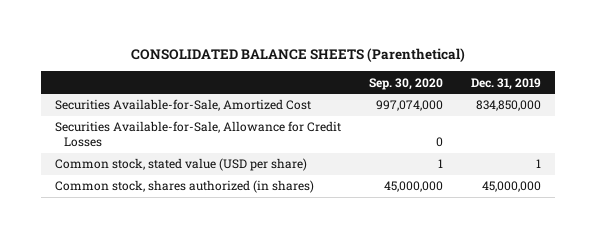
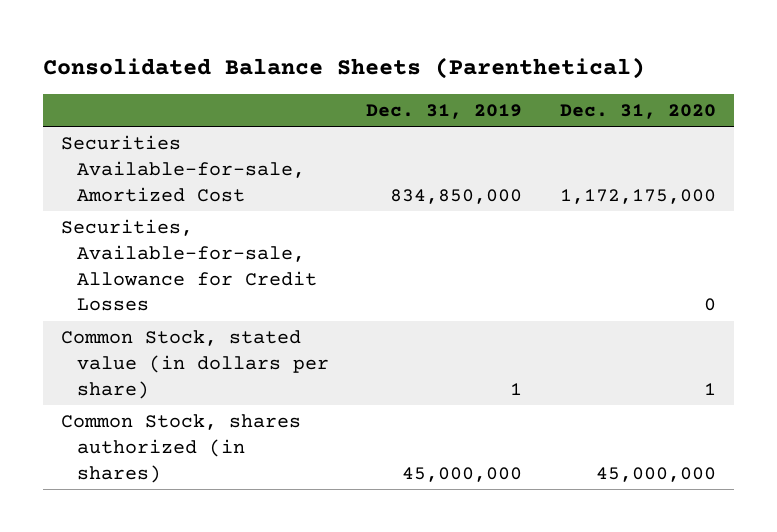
[130,48,465,63] CONSOLIDATED BALANCE SHEETS (Parenthetical) -> [42,57,645,80] Consolidated Balance Sheets (Parenthetical)
[368,77,443,90] Sep. 30, 2020 -> none
none -> [559,104,716,120] Dec. 31, 2020
[54,99,311,112] Securities Available-for-Sale, Amortized Cost -> [61,134,306,202] Securities Available-for-sale, Amortized Cost
[54,121,341,148] Securities Available-for-Sale, Allowance for Credit Losses -> [61,218,318,312] Securities, Available-for-sale, Allowance for Credit Losses
[54,158,307,172] Common stock, stated value (USD per share) -> [61,329,330,399] Common Stock, stated value (in dollars per share)
[54,180,314,194] Common stock, shares authorized (in shares) -> [61,413,302,483] Common Stock, shares authorized (in shares)

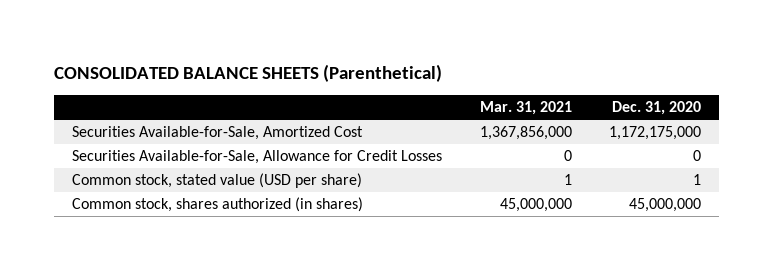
[42,57,645,80] Consolidated Balance Sheets (Parenthetical) -> [53,63,442,82] CONSOLIDATED BALANCE SHEETS (Parenthetical)
[366,104,523,120] Dec. 31, 2019 -> none
none -> [479,101,572,116] Mar. 31, 2021
[61,134,306,202] Securities Available-for-sale, Amortized Cost -> [72,126,364,141] Securities Available-for-Sale, Amortized Cost
[61,218,318,312] Securities, Available-for-sale, Allowance for Credit Losses -> [72,150,443,165] Securities Available-for-Sale, Allowance for Credit Losses
[61,329,330,399] Common Stock, stated value (in dollars per share) -> [72,173,363,189] Common stock, stated value (USD per share)
[61,413,302,483] Common Stock, shares authorized (in shares) -> [72,197,364,213] Common stock, shares authorized (in shares)

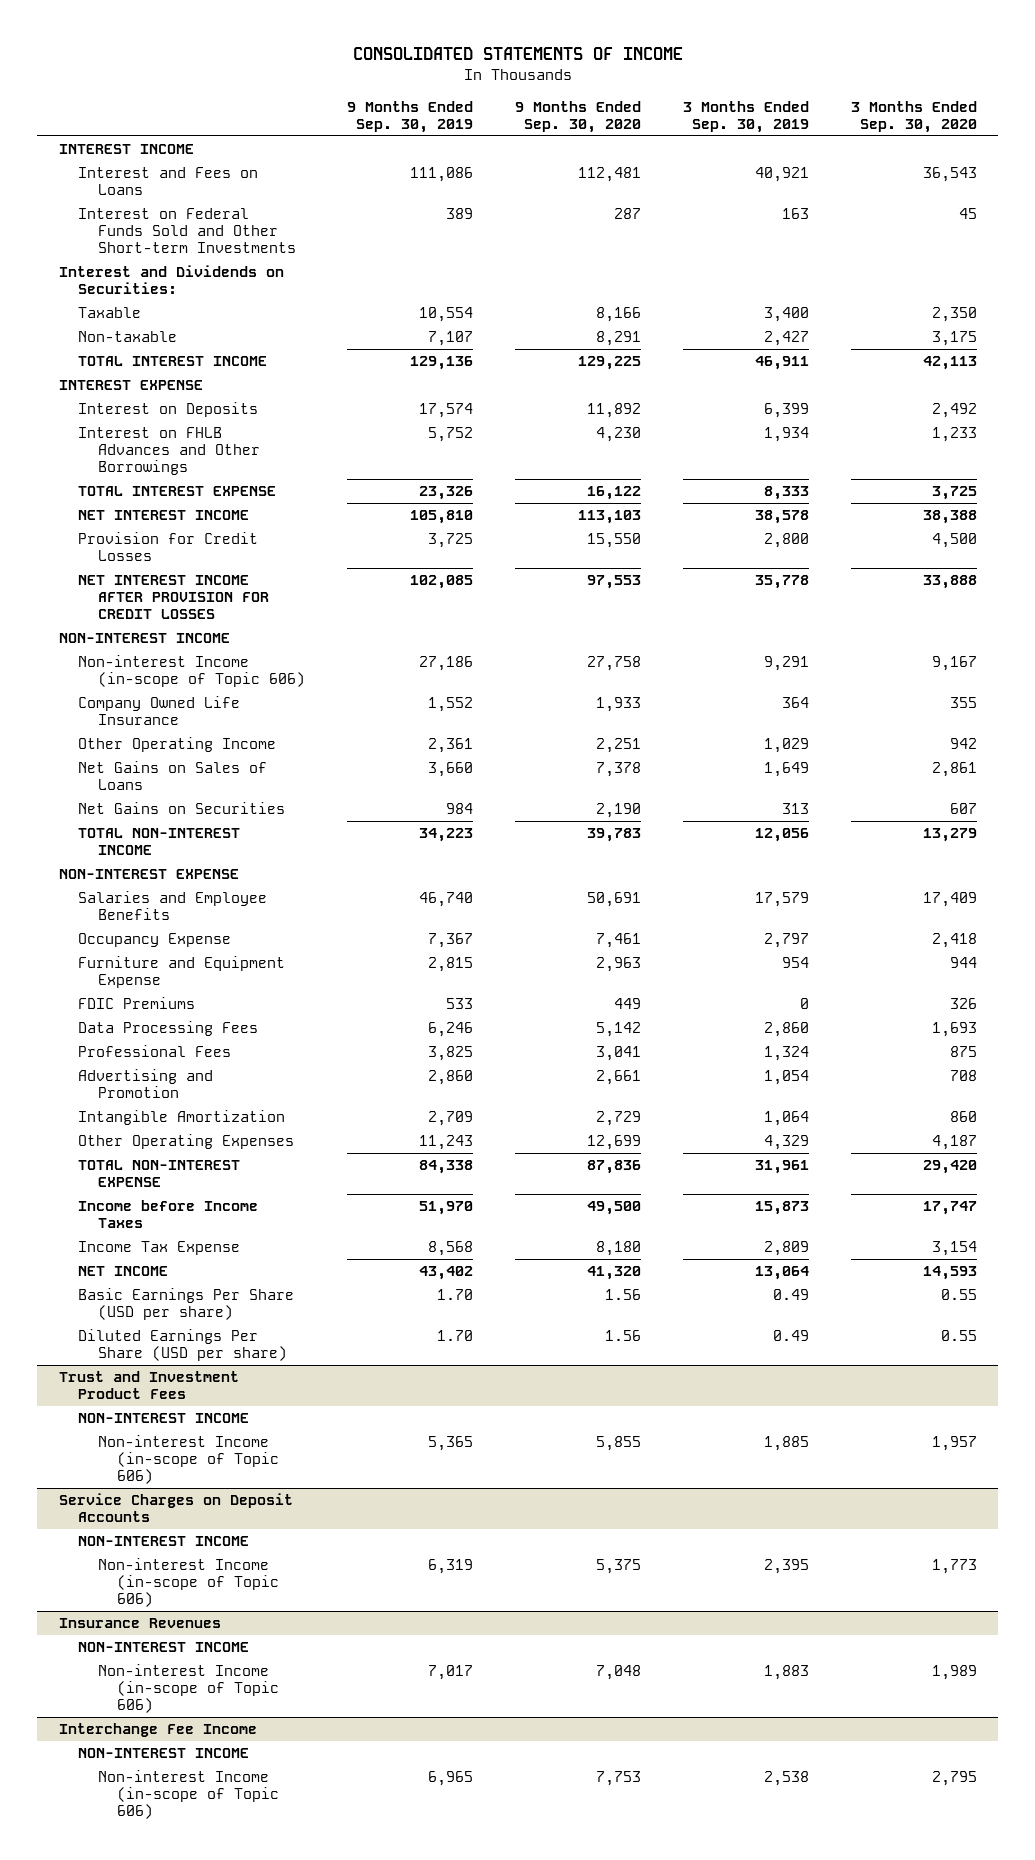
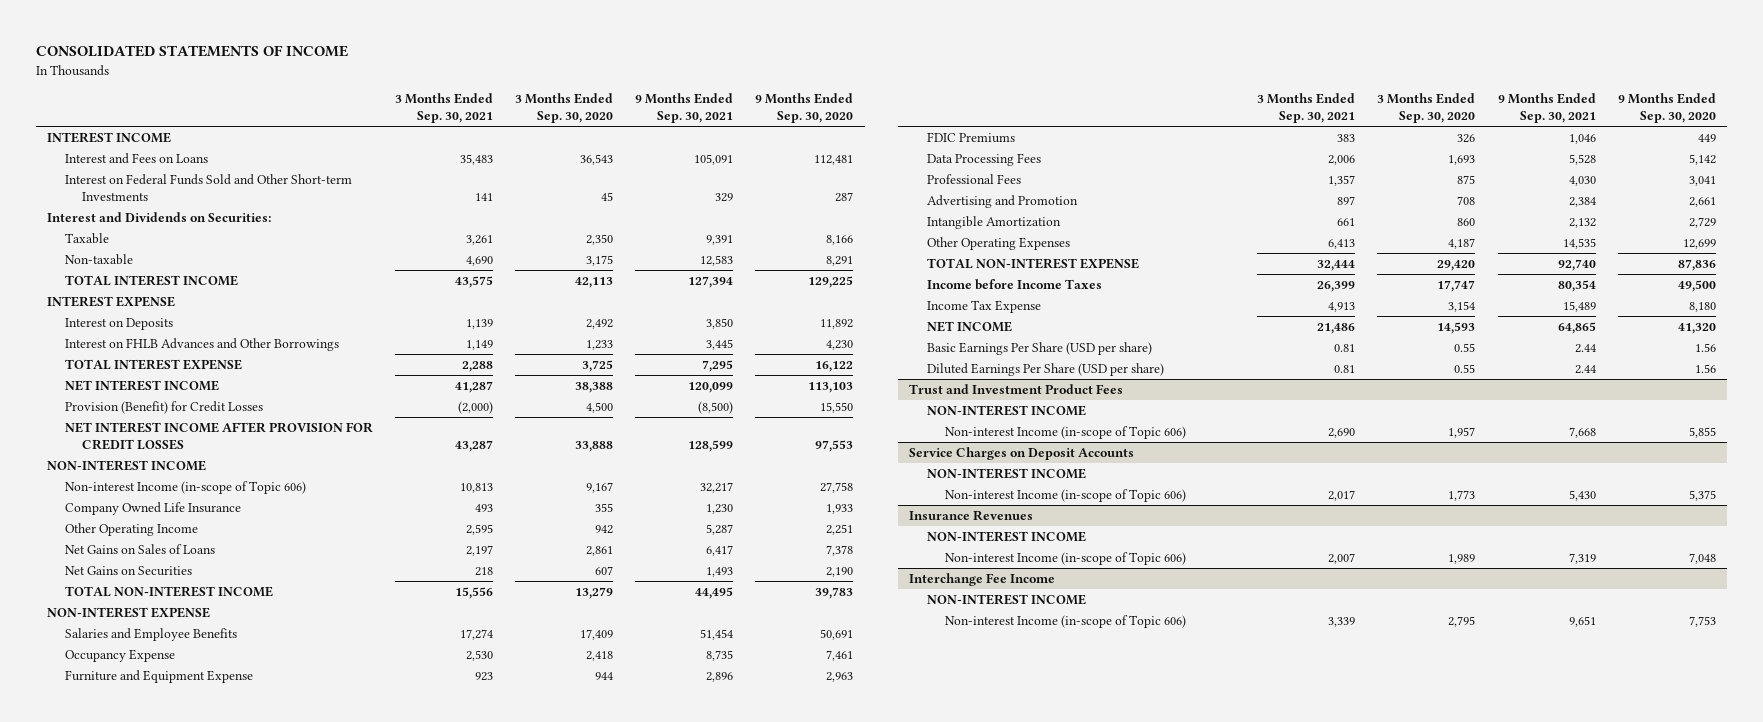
[346,100,473,133] 9 Months Ended Sep. 30, 2019 -> none
[682,100,809,133] 3 Months Ended Sep. 30, 2019 -> none
none -> [394,92,493,123] 3 Months Ended Sep. 30, 2021
none -> [635,92,734,123] 9 Months Ended Sep. 30, 2021
[78,532,259,562] Provision for Credit Losses -> [64,400,263,414] Provision (Benefit) for Credit Losses

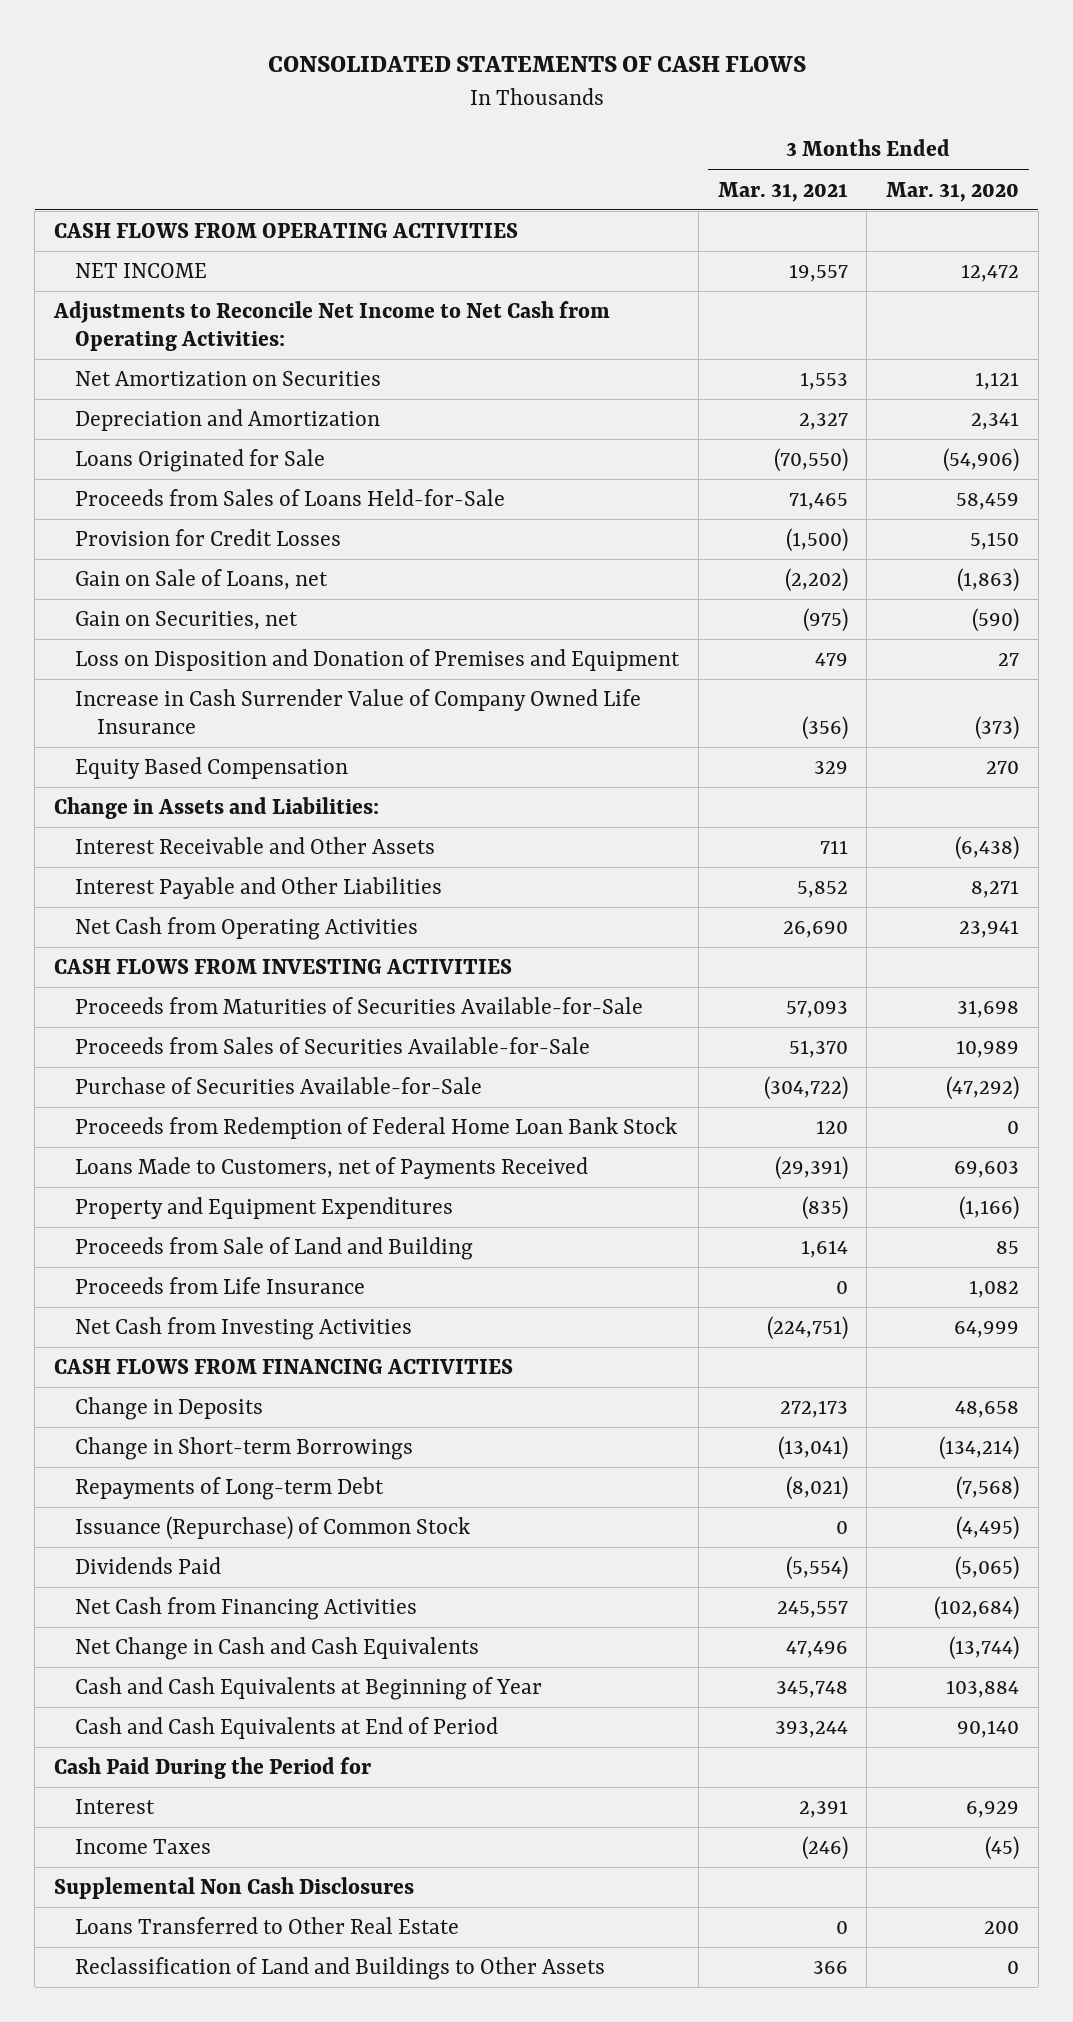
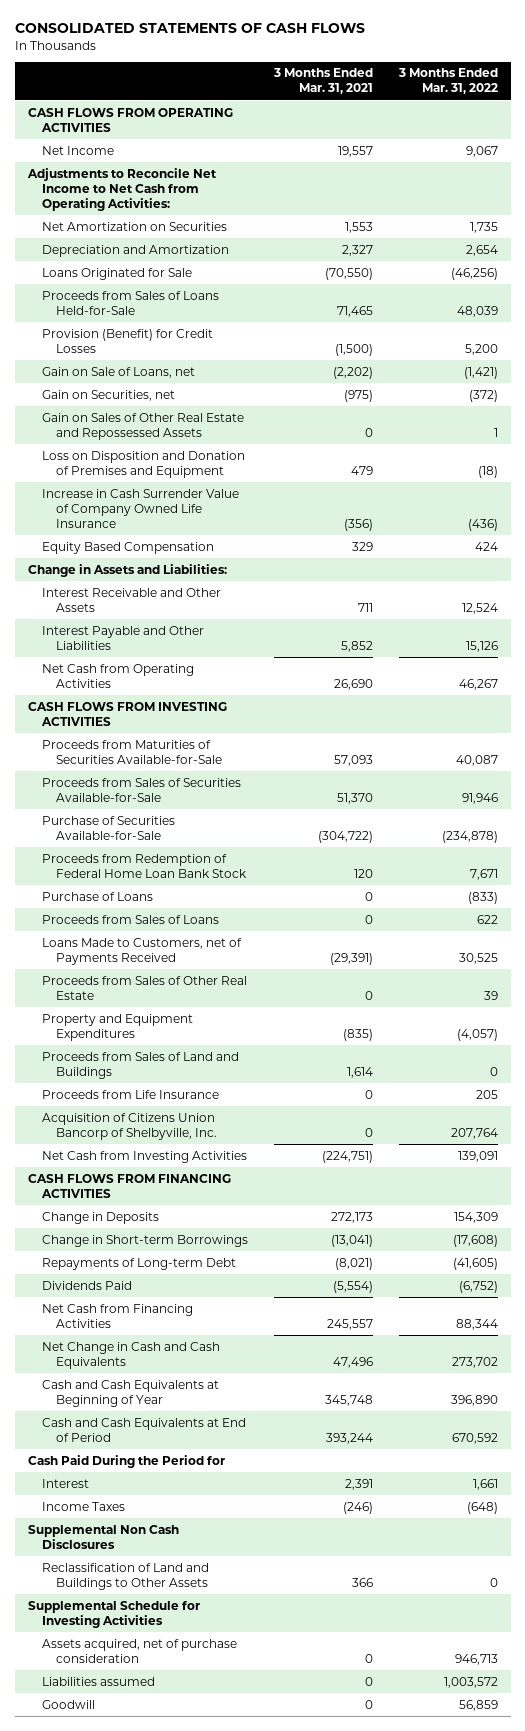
[886,181,1020,202] Mar. 31, 2020 -> none
none -> [397,68,498,95] 3 Months Ended Mar. 31, 2022
[75,263,208,279] NET INCOME -> [41,145,114,155] Net Income
[75,529,342,547] Provision for Credit Losses -> [41,328,213,353] Provision (Benefit) for Credit Losses
none -> [41,412,244,440] Gain on Sales of Other Real Estate and Repossessed Assets
none -> [41,891,153,901] Purchase of Loans
none -> [41,914,219,924] Proceeds from Sales of Loans
none -> [41,975,247,1000] Proceeds from Sales of Other Real Estate
[75,1237,474,1261] Proceeds from Sale of Land and Building -> [41,1051,239,1079] Proceeds from Sales of Land and Buildings
none -> [41,1112,217,1140] Acquisition of Citizens Union Bancorp of Shelbyville, Inc.
[75,1516,471,1541] Issuance (Repurchase) of Common Stock -> none
[75,1917,460,1935] Loans Transferred to Other Real Estate -> none
none -> [27,1600,200,1628] Supplemental Schedule for Investing Activities
none -> [41,1638,237,1663] Assets acquired, net of purchase consideration
none -> [41,1676,155,1686] Liabilities assumed
none -> [41,1699,95,1709] Goodwill

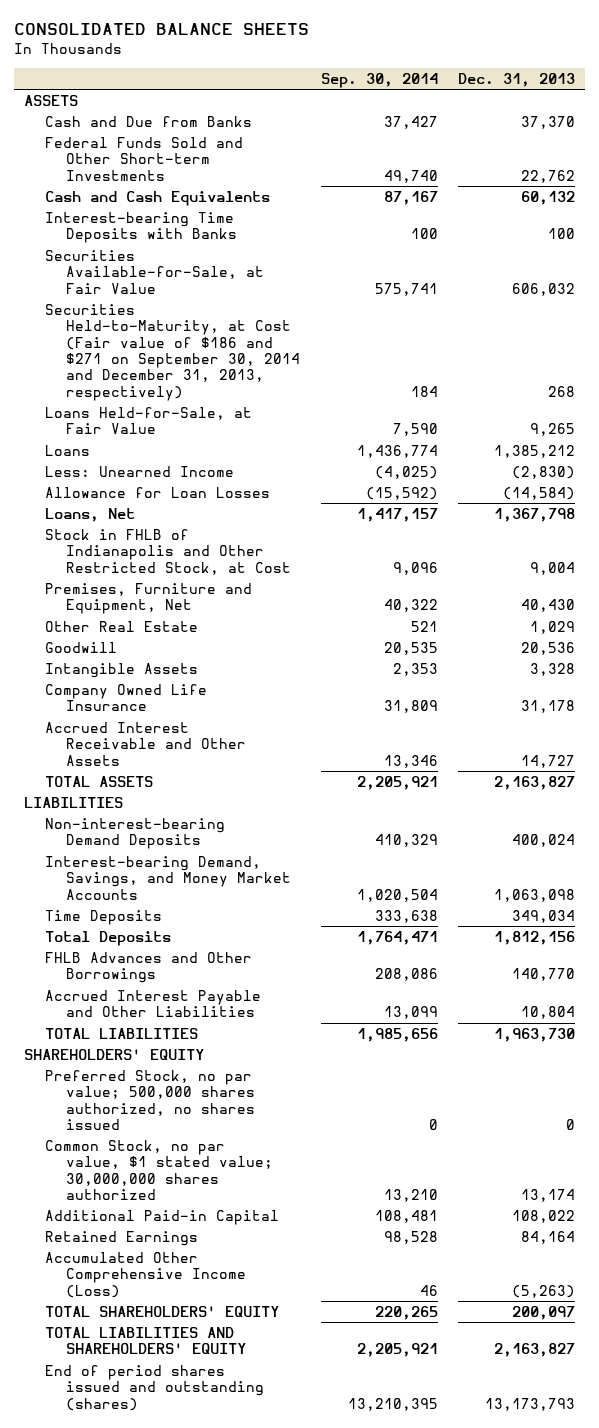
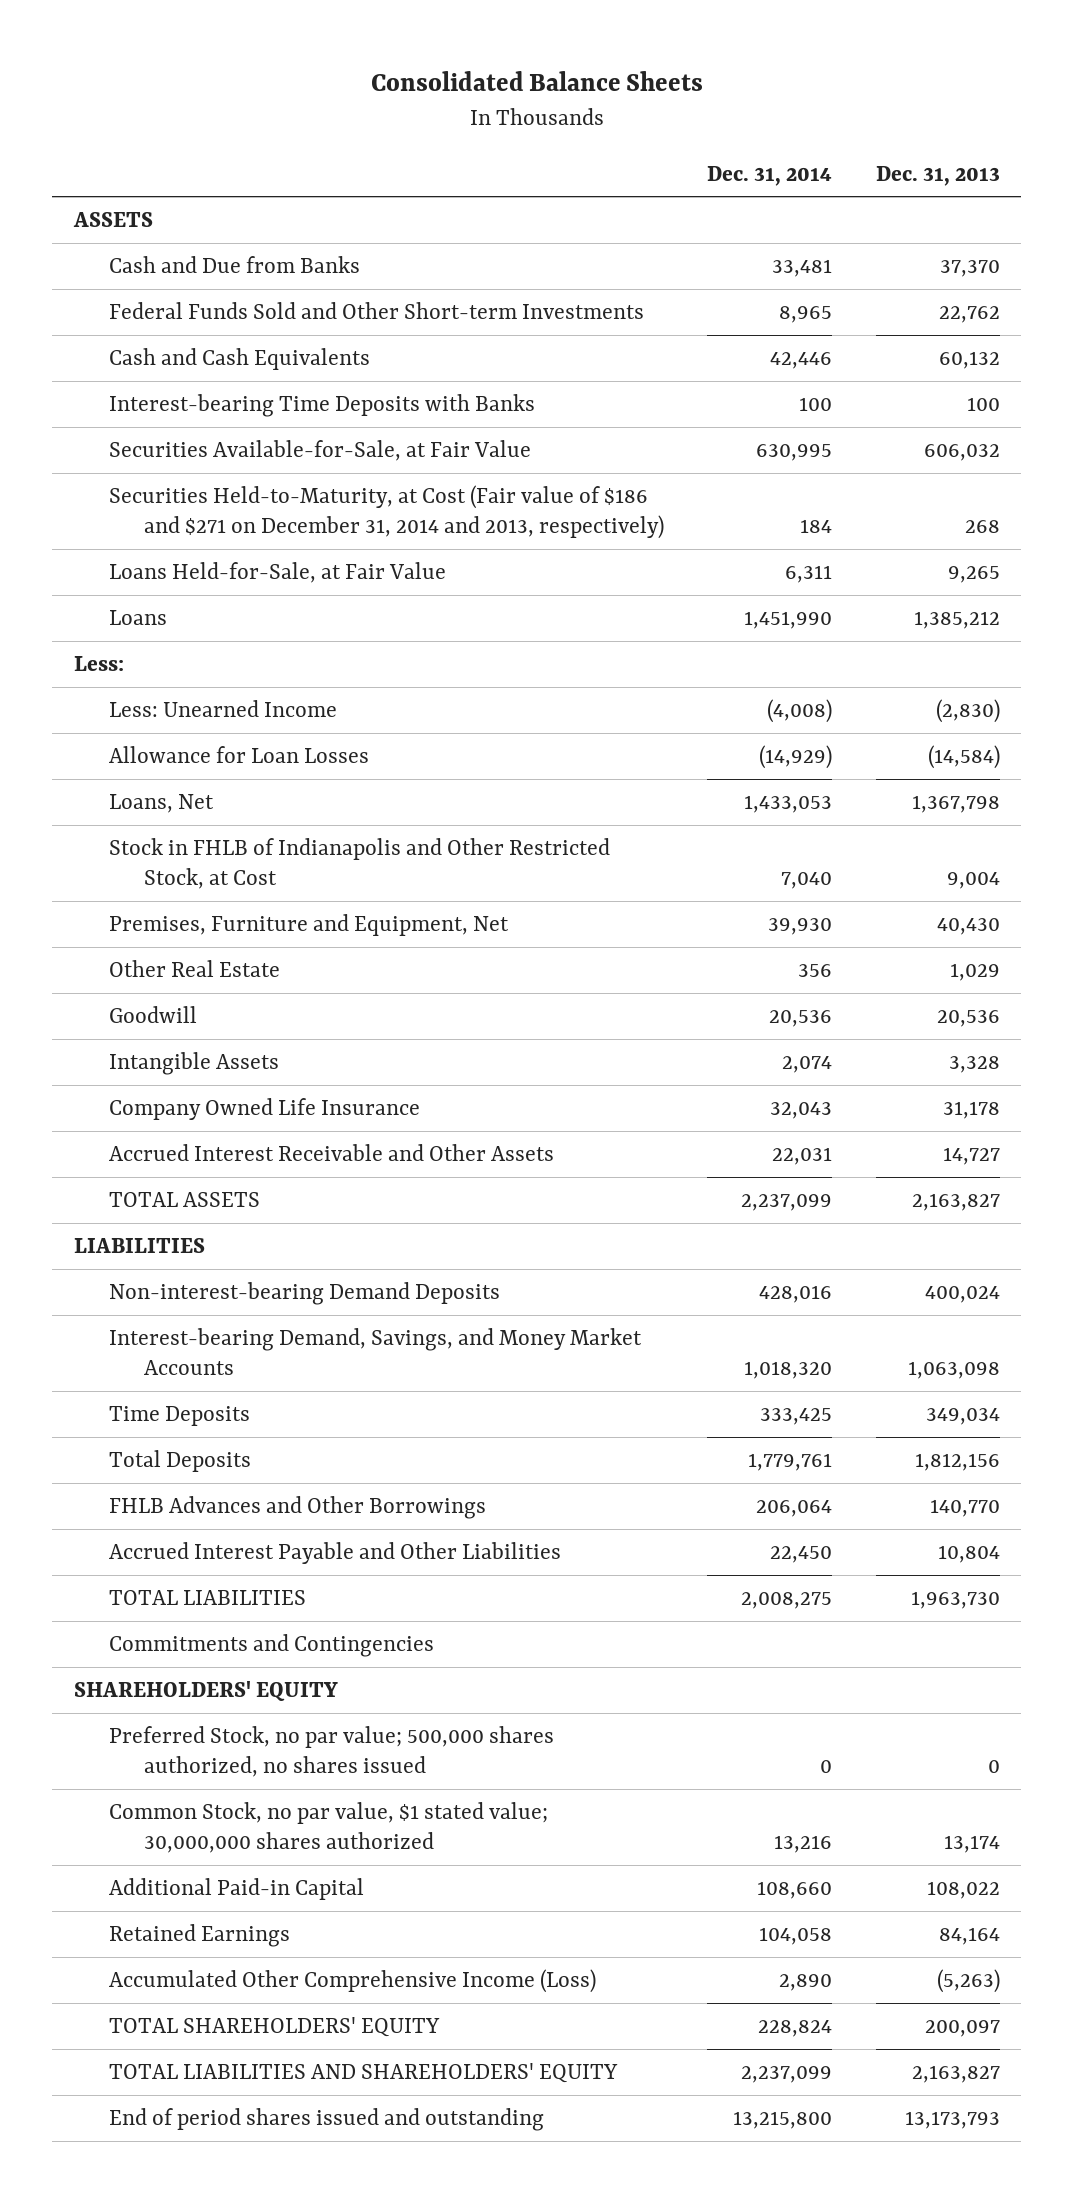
[13,23,309,36] CONSOLIDATED BALANCE SHEETS -> [370,71,703,92] Consolidated Balance Sheets
[320,73,438,89] Sep. 30, 2014 -> none
none -> [707,165,833,186] Dec. 31, 2014
[45,303,301,401] Securities Held-to-Maturity, at Cost (Fair value of $186 and $271 on September 30, 2014 and December 31, 2013, respectively) -> [108,485,664,539] Securities Held-to-Maturity, at Cost (Fair value of $186 and $271 on December 31, 2014 and 2013, respectively)
none -> [73,656,124,672] Less:
none -> [108,1634,434,1658] Commitments and Contingencies
[45,1364,265,1411] End of period shares issued and outstanding (shares) -> [108,2108,544,2132] End of period shares issued and outstanding

